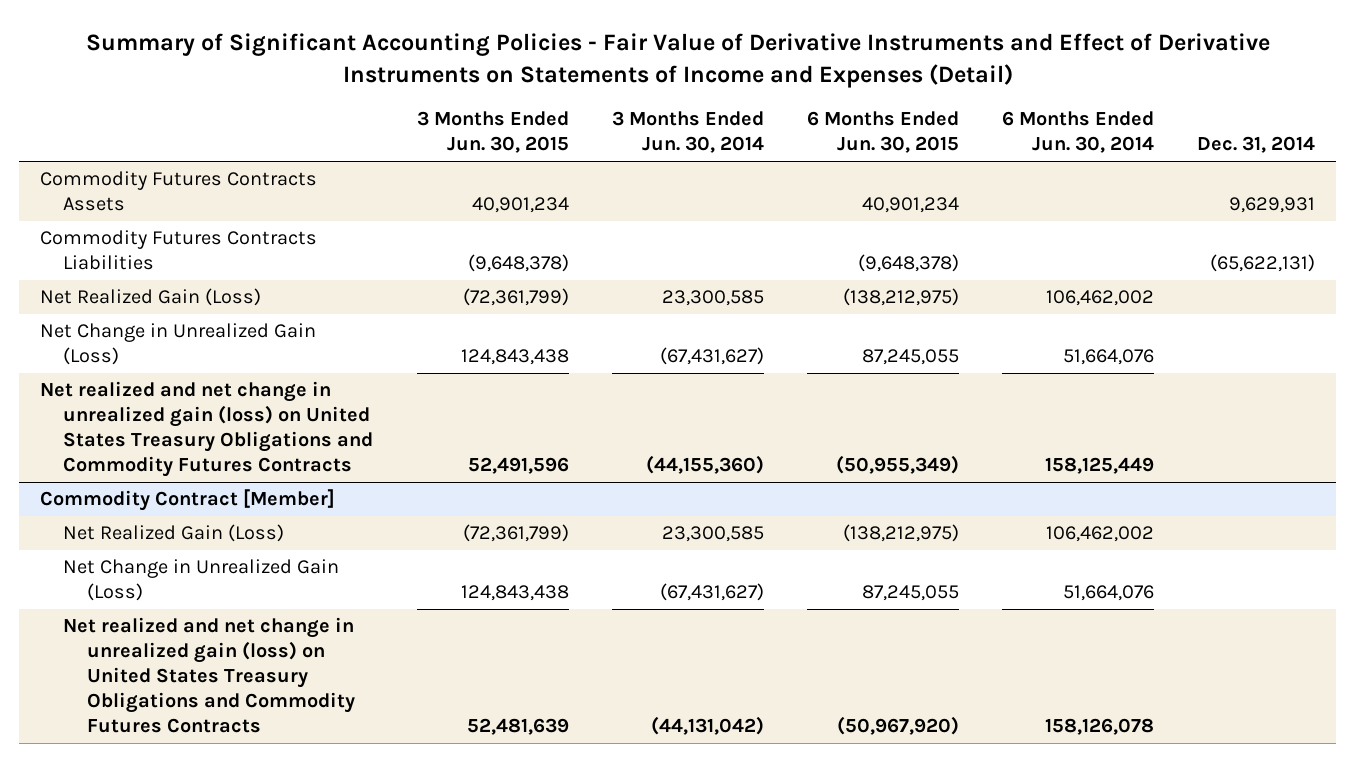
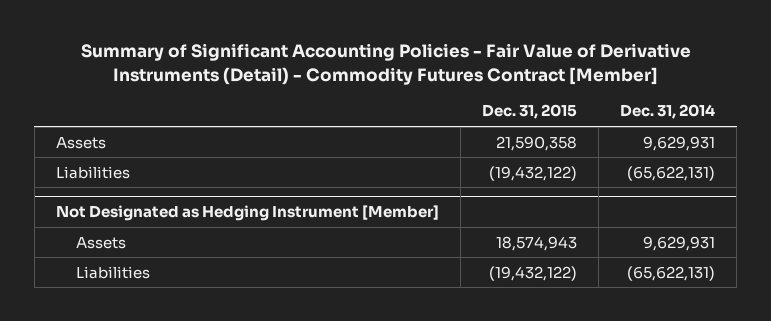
[85,33,1270,88] Summary of Significant Accounting Policies - Fair Value of Derivative Instruments and Effect of Derivative Instruments on Statements of Income and Expenses (Detail) -> [80,43,691,85] Summary of Significant Accounting Policies - Fair Value of Derivative Instruments (Detail) - Commodity Futures Contract [Member]
[416,111,569,154] 3 Months Ended Jun. 30, 2015 -> none
[611,111,764,154] 3 Months Ended Jun. 30, 2014 -> none
[806,111,959,154] 6 Months Ended Jun. 30, 2015 -> none
[1001,111,1154,154] 6 Months Ended Jun. 30, 2014 -> none
none -> [482,104,578,120] Dec. 31, 2015
[40,288,262,307] Net Realized Gain (Loss) -> none
[40,323,317,366] Net Change in Unrealized Gain (Loss) -> none
[40,381,374,478] Net realized and net change in unrealized gain (loss) on United States Treasury Obligations and Commodity Futures Contracts -> none
[63,524,285,543] Net Realized Gain (Loss) -> none
[63,559,340,602] Net Change in Unrealized Gain (Loss) -> none
[63,617,355,734] Net realized and net change in unrealized gain (loss) on United States Treasury Obligations and Commodity Futures Contracts -> none
[40,171,318,212] Commodity Futures Contracts Assets -> [55,136,106,149] Assets
[40,230,318,271] Commodity Futures Contracts Liabilities -> [55,165,130,179] Liabilities
[40,489,336,512] Commodity Contract [Member] -> [55,205,439,222] Not Designated as Hedging Instrument [Member]
none -> [76,236,127,249] Assets
none -> [76,265,151,279] Liabilities

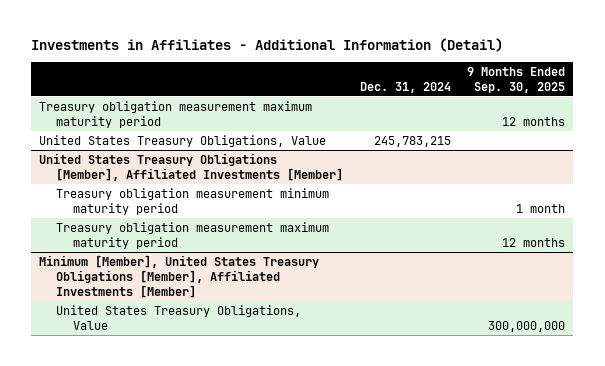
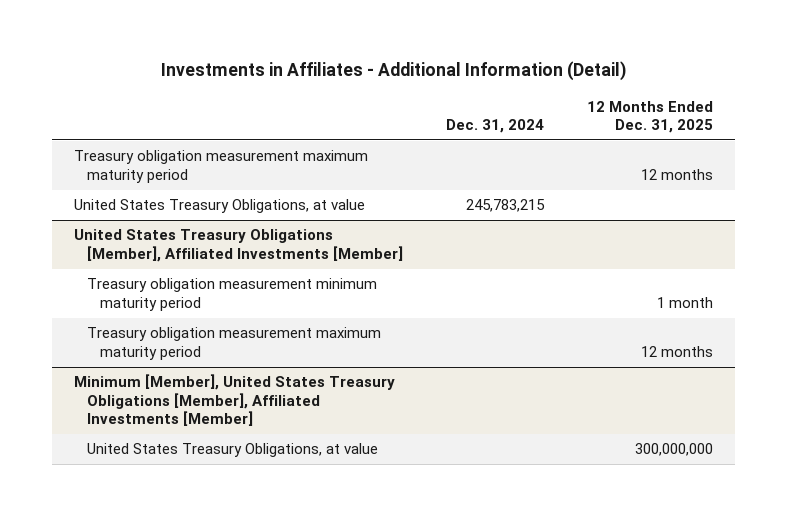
[467,66,566,93] 9 Months Ended Sep. 30, 2025 -> none
none -> [587,100,714,134] 12 Months Ended Dec. 31, 2025
[39,135,327,148] United States Treasury Obligations, Value -> [74,199,366,214] United States Treasury Obligations, at value
[56,305,302,330] United States Treasury Obligations, Value -> [86,443,378,458] United States Treasury Obligations, at value

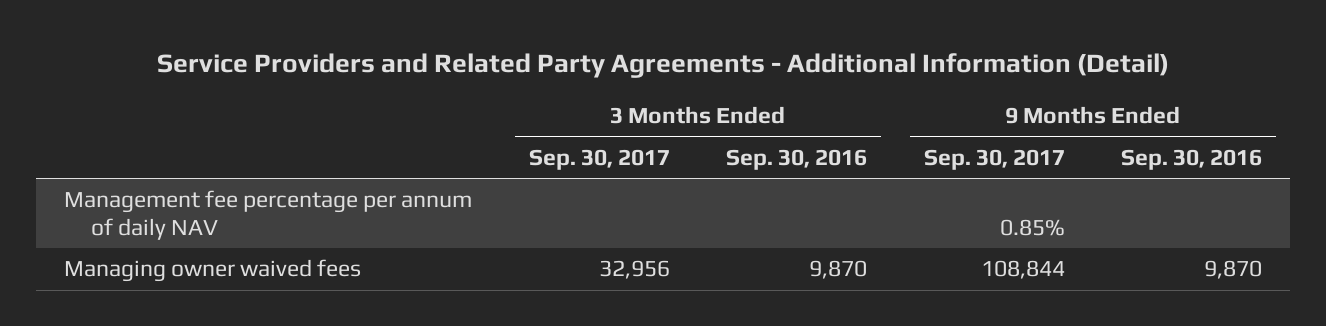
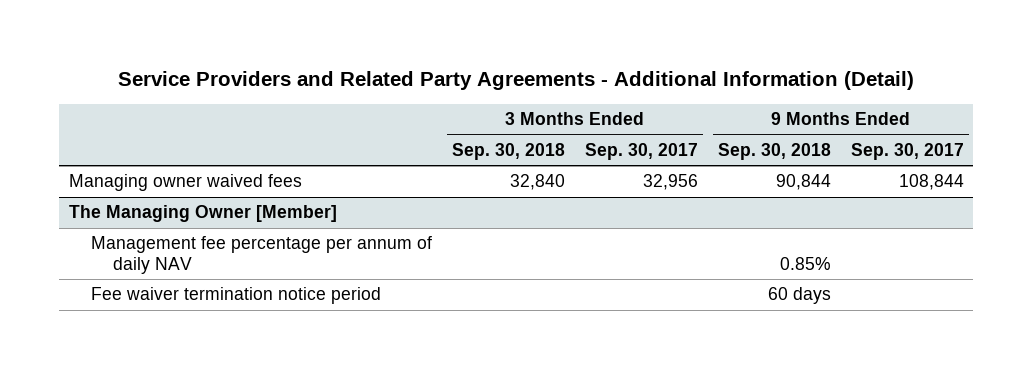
[726,149,868,171] Sep. 30, 2016 -> none
[1121,149,1263,171] Sep. 30, 2016 -> none
none -> [451,142,565,160] Sep. 30, 2018
none -> [717,142,831,160] Sep. 30, 2018
[64,190,473,240] Management fee percentage per annum of daily NAV -> none
none -> [68,205,337,223] The Managing Owner [Member]
none -> [90,236,432,275] Management fee percentage per annum of daily NAV
none -> [90,287,381,305] Fee waiver termination notice period

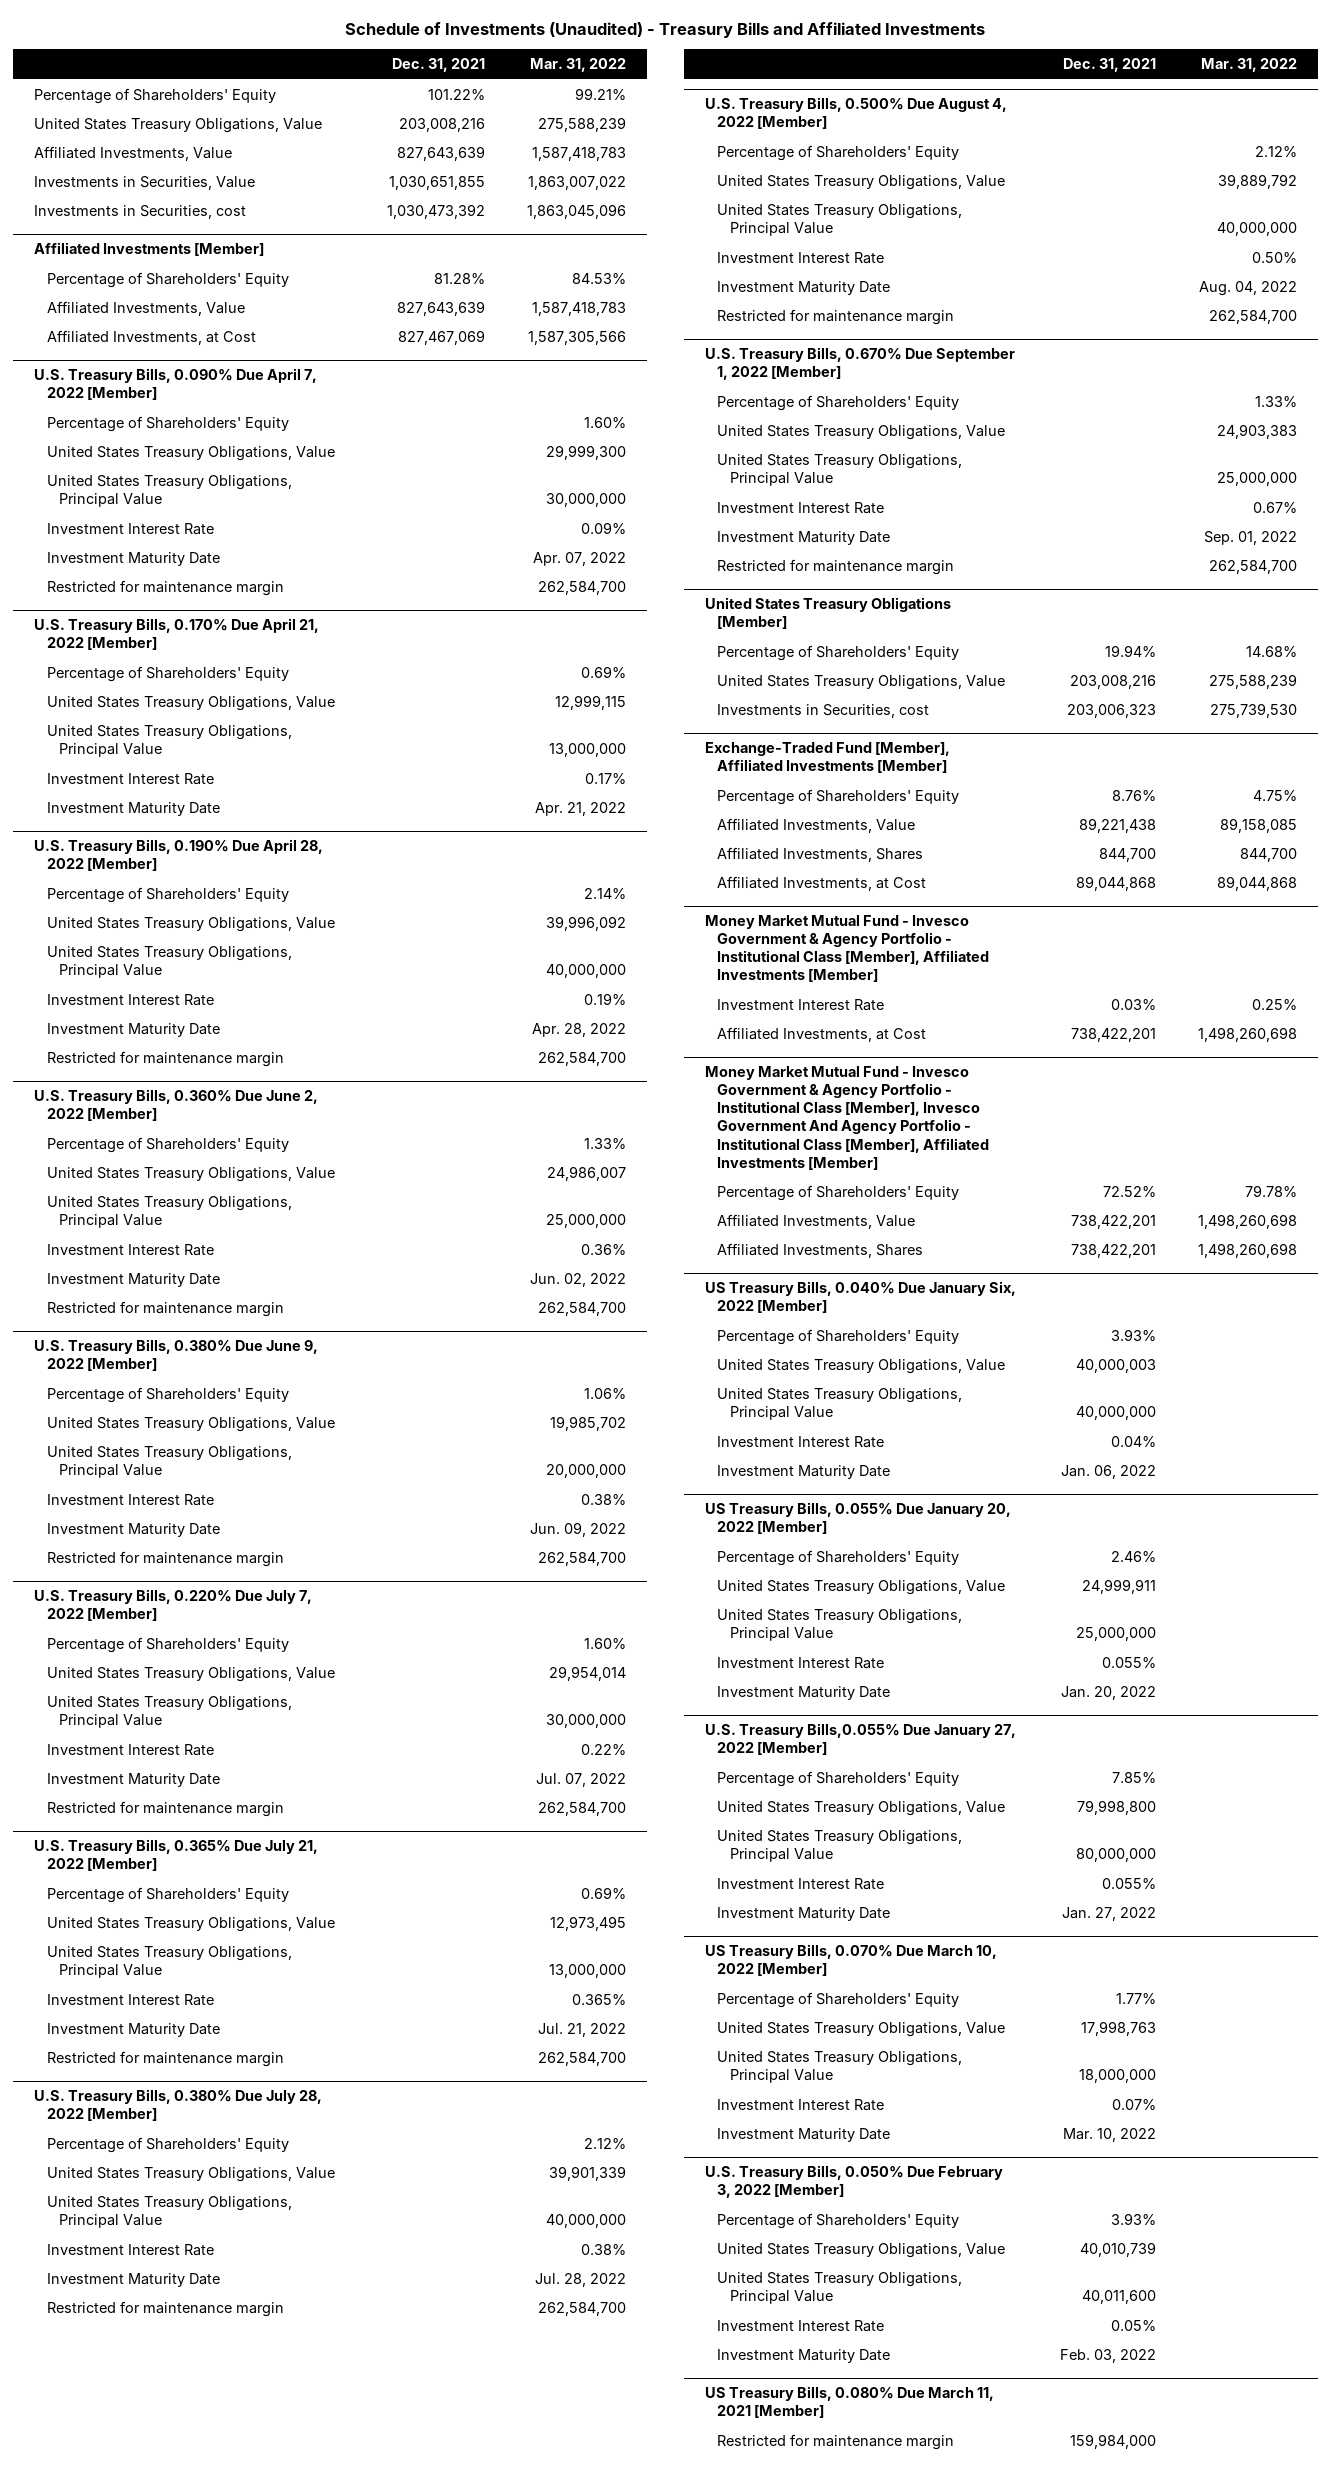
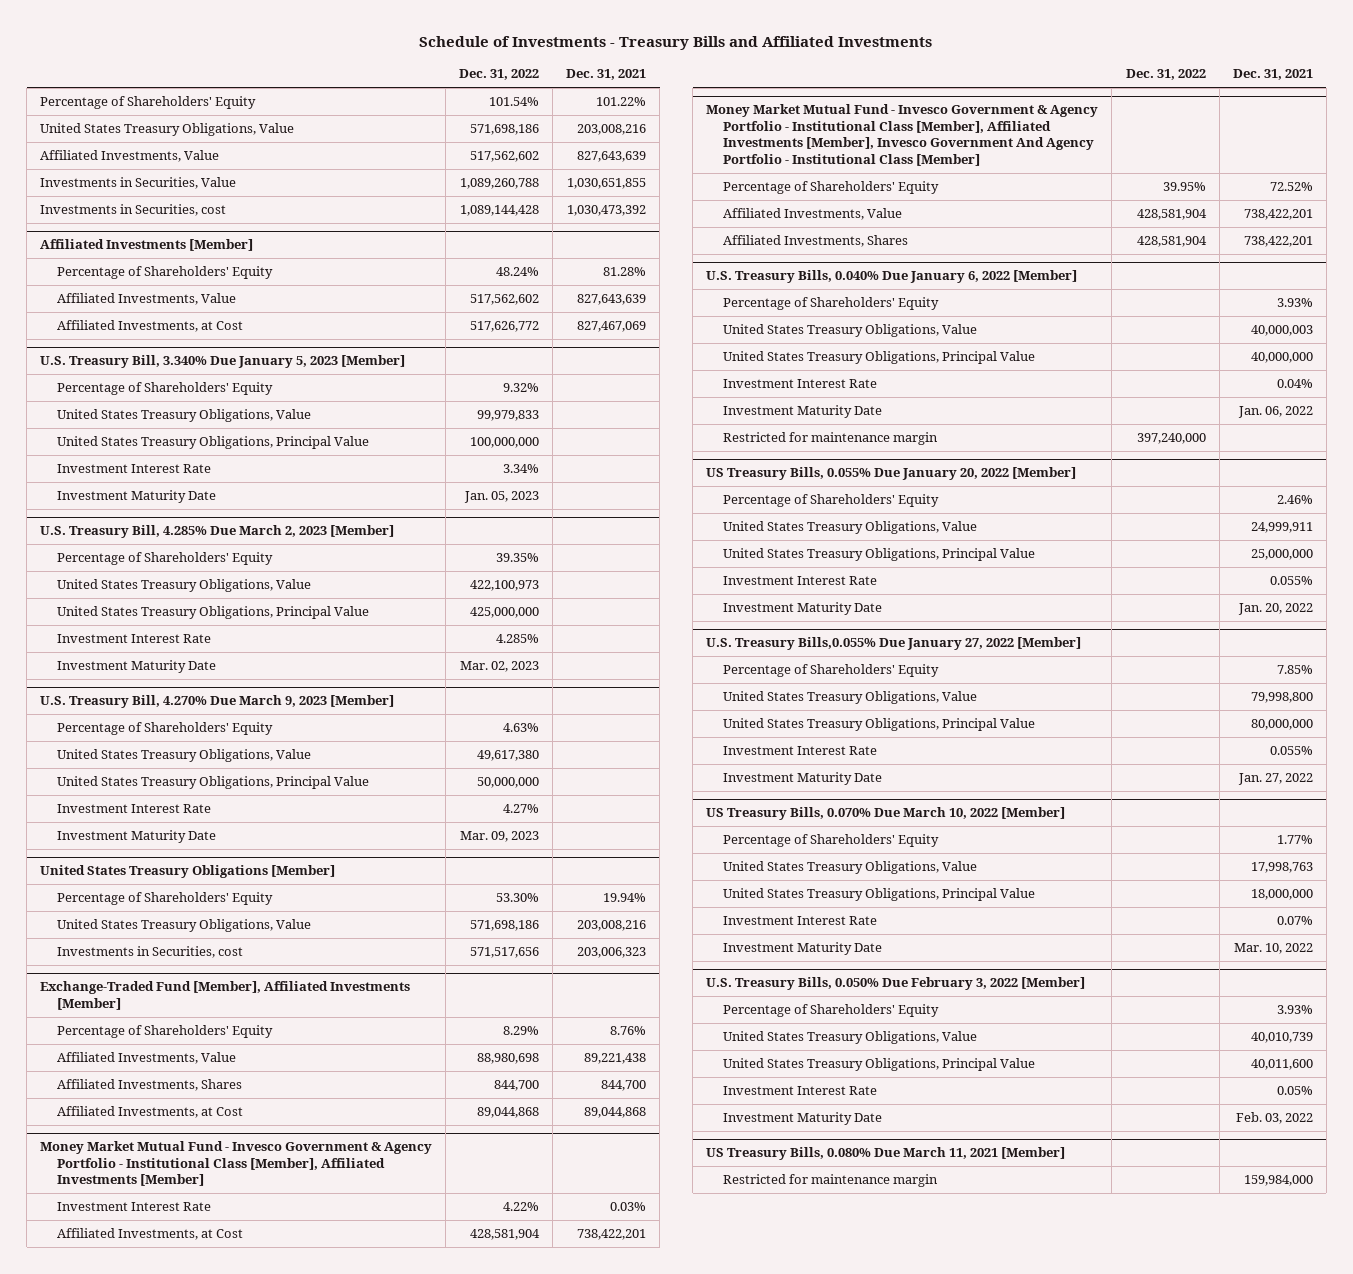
[345,22,986,39] Schedule of Investments (Unaudited) - Treasury Bills and Affiliated Investments -> [419,36,933,51] Schedule of Investments - Treasury Bills and Affiliated Investments
[530,58,627,73] Mar. 31, 2022 -> none
none -> [459,69,540,81] Dec. 31, 2022
[33,368,317,401] U.S. Treasury Bills, 0.090% Due April 7, 2022 [Member] -> none
[46,415,289,432] Percentage of Shareholders' Equity -> none
[46,445,335,461] United States Treasury Obligations, Value -> none
[46,474,292,508] United States Treasury Obligations, Principal Value -> none
[46,522,214,535] Investment Interest Rate -> none
[46,551,220,566] Investment Maturity Date -> none
[46,579,284,596] Restricted for maintenance margin -> none
[33,618,319,651] U.S. Treasury Bills, 0.170% Due April 21, 2022 [Member] -> none
[46,665,289,682] Percentage of Shareholders' Equity -> none
[46,695,335,711] United States Treasury Obligations, Value -> none
[46,724,292,758] United States Treasury Obligations, Principal Value -> none
[46,772,214,785] Investment Interest Rate -> none
[46,801,220,816] Investment Maturity Date -> none
[33,839,323,872] U.S. Treasury Bills, 0.190% Due April 28, 2022 [Member] -> none
[46,886,289,903] Percentage of Shareholders' Equity -> none
[46,916,335,932] United States Treasury Obligations, Value -> none
[46,945,292,979] United States Treasury Obligations, Principal Value -> none
[46,993,214,1006] Investment Interest Rate -> none
[46,1022,220,1037] Investment Maturity Date -> none
[46,1050,284,1067] Restricted for maintenance margin -> none
[33,1089,318,1122] U.S. Treasury Bills, 0.360% Due June 2, 2022 [Member] -> none
[46,1136,289,1153] Percentage of Shareholders' Equity -> none
[46,1166,335,1182] United States Treasury Obligations, Value -> none
[46,1195,292,1229] United States Treasury Obligations, Principal Value -> none
[46,1243,214,1256] Investment Interest Rate -> none
[46,1272,220,1287] Investment Maturity Date -> none
[46,1300,284,1317] Restricted for maintenance margin -> none
[33,1339,318,1372] U.S. Treasury Bills, 0.380% Due June 9, 2022 [Member] -> none
[46,1386,289,1403] Percentage of Shareholders' Equity -> none
[46,1416,335,1432] United States Treasury Obligations, Value -> none
[46,1445,292,1479] United States Treasury Obligations, Principal Value -> none
[46,1493,214,1506] Investment Interest Rate -> none
[46,1522,220,1537] Investment Maturity Date -> none
[46,1550,284,1567] Restricted for maintenance margin -> none
[33,1589,312,1622] U.S. Treasury Bills, 0.220% Due July 7, 2022 [Member] -> none
[46,1636,289,1653] Percentage of Shareholders' Equity -> none
[46,1666,335,1682] United States Treasury Obligations, Value -> none
[46,1695,292,1729] United States Treasury Obligations, Principal Value -> none
[46,1743,214,1756] Investment Interest Rate -> none
[46,1772,220,1787] Investment Maturity Date -> none
[46,1800,284,1817] Restricted for maintenance margin -> none
[33,1839,318,1872] U.S. Treasury Bills, 0.365% Due July 21, 2022 [Member] -> none
[46,1886,289,1903] Percentage of Shareholders' Equity -> none
[46,1916,335,1932] United States Treasury Obligations, Value -> none
[46,1945,292,1979] United States Treasury Obligations, Principal Value -> none
[46,1993,214,2006] Investment Interest Rate -> none
[46,2022,220,2037] Investment Maturity Date -> none
[46,2050,284,2067] Restricted for maintenance margin -> none
[33,2089,322,2122] U.S. Treasury Bills, 0.380% Due July 28, 2022 [Member] -> none
[46,2136,289,2153] Percentage of Shareholders' Equity -> none
[46,2166,335,2182] United States Treasury Obligations, Value -> none
[46,2195,292,2229] United States Treasury Obligations, Principal Value -> none
[46,2243,214,2256] Investment Interest Rate -> none
[46,2272,220,2287] Investment Maturity Date -> none
[46,2300,284,2317] Restricted for maintenance margin -> none
[704,97,1007,130] U.S. Treasury Bills, 0.500% Due August 4, 2022 [Member] -> none
[717,144,960,161] Percentage of Shareholders' Equity -> none
[717,174,1006,190] United States Treasury Obligations, Value -> none
[717,203,963,237] United States Treasury Obligations, Principal Value -> none
[717,251,885,264] Investment Interest Rate -> none
[717,280,891,295] Investment Maturity Date -> none
[717,308,955,325] Restricted for maintenance margin -> none
[704,347,1015,381] U.S. Treasury Bills, 0.670% Due September 1, 2022 [Member] -> none
[717,394,960,411] Percentage of Shareholders' Equity -> none
[717,424,1006,440] United States Treasury Obligations, Value -> none
[717,453,963,487] United States Treasury Obligations, Principal Value -> none
[717,501,885,514] Investment Interest Rate -> none
[717,530,891,545] Investment Maturity Date -> none
[717,558,955,575] Restricted for maintenance margin -> none
none -> [40,355,406,369] U.S. Treasury Bill, 3.340% Due January 5, 2023 [Member]
none -> [57,382,274,396] Percentage of Shareholders' Equity
none -> [57,409,312,423] United States Treasury Obligations, Value
none -> [57,436,370,450] United States Treasury Obligations, Principal Value
none -> [57,464,212,474] Investment Interest Rate
none -> [57,490,217,504] Investment Maturity Date
none -> [40,525,395,539] U.S. Treasury Bill, 4.285% Due March 2, 2023 [Member]
none -> [57,552,274,566] Percentage of Shareholders' Equity
none -> [57,579,312,593] United States Treasury Obligations, Value
none -> [57,606,370,620] United States Treasury Obligations, Principal Value
none -> [57,634,212,644] Investment Interest Rate
none -> [57,660,217,674] Investment Maturity Date
none -> [40,695,395,709] U.S. Treasury Bill, 4.270% Due March 9, 2023 [Member]
none -> [57,722,274,736] Percentage of Shareholders' Equity
none -> [57,749,312,763] United States Treasury Obligations, Value
none -> [57,776,370,790] United States Treasury Obligations, Principal Value
none -> [57,804,212,814] Investment Interest Rate
none -> [57,830,217,844] Investment Maturity Date
[704,1066,990,1170] Money Market Mutual Fund - Invesco Government & Agency Portfolio - Institutional Class [Member], Invesco Government And Agency Portfolio - Institutional Class [Member], Affiliated Investments [Member] -> [706,104,1099,166] Money Market Mutual Fund - Invesco Government & Agency Portfolio - Institutional Class [Member], Affiliated Investments [Member], Invesco Government And Agency Portfolio - Institutional Class [Member]
[704,1281,1016,1314] US Treasury Bills, 0.040% Due January Six, 2022 [Member] -> [706,270,1078,284] U.S. Treasury Bills, 0.040% Due January 6, 2022 [Member]
none -> [723,432,939,446] Restricted for maintenance margin

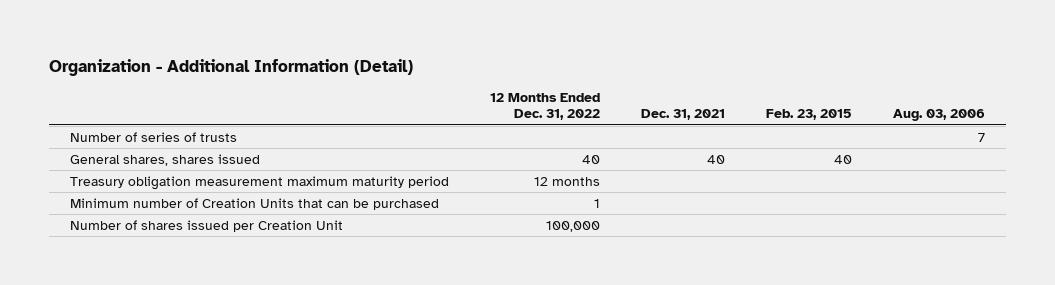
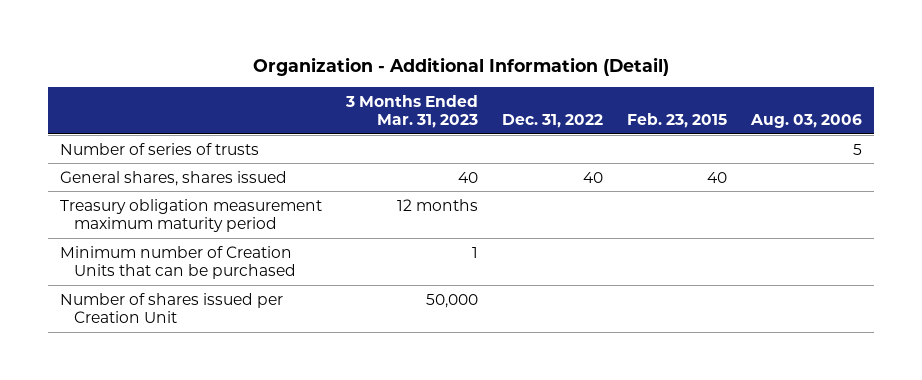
[490,92,601,121] 12 Months Ended Dec. 31, 2022 -> none
[641,109,726,121] Dec. 31, 2021 -> none
none -> [345,94,479,129] 3 Months Ended Mar. 31, 2023
none -> [502,114,604,129] Dec. 31, 2022
[978,132,986,142] 7 -> [853,143,863,155] 5

